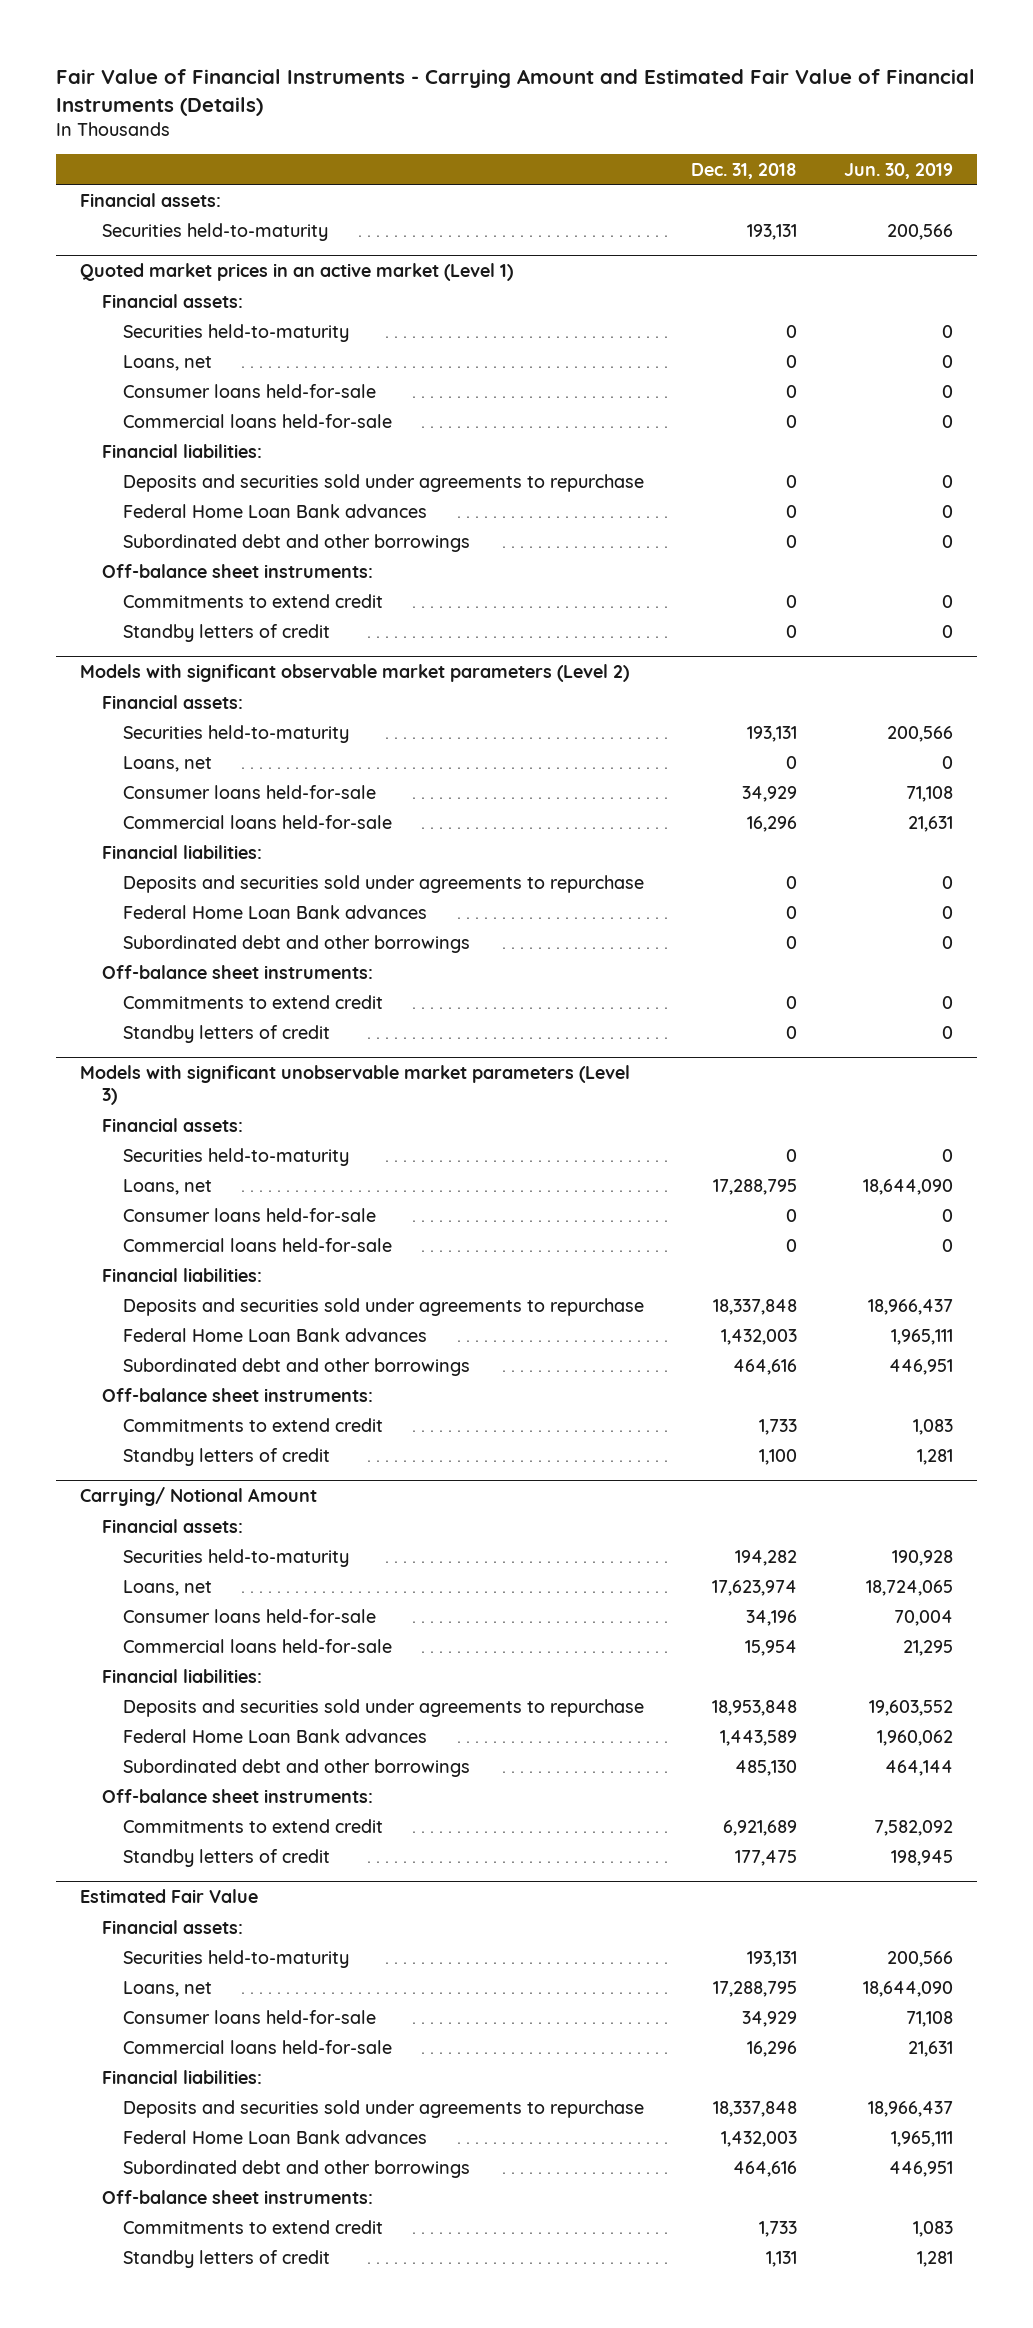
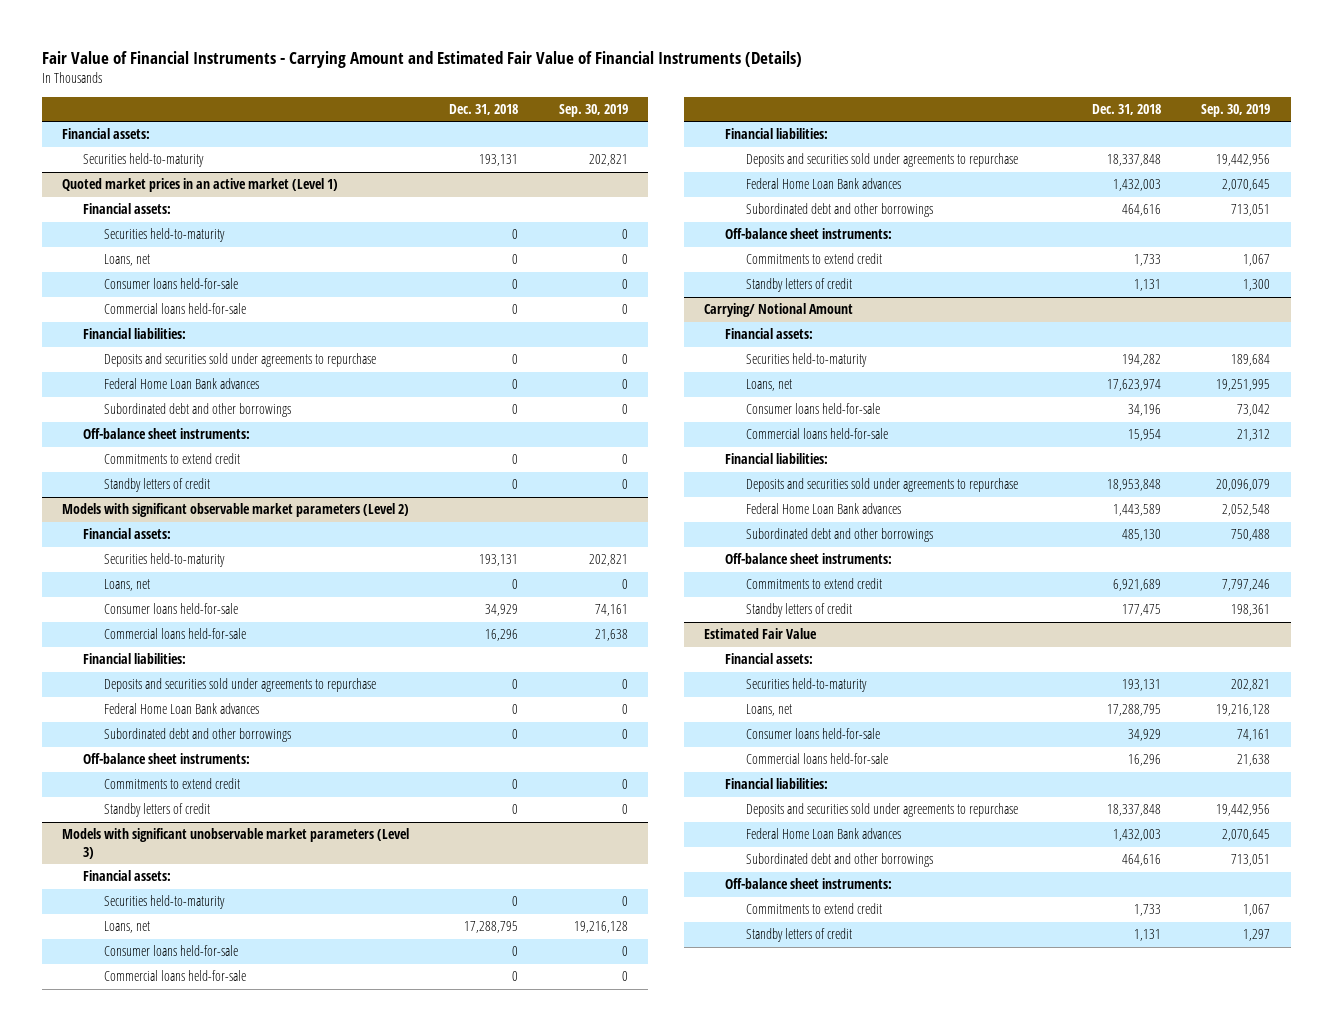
[844,162,954,179] Jun. 30, 2019 -> none
none -> [559,104,629,118] Sep. 30, 2019
[759,1448,798,1465] 1,100 -> [1133,279,1161,292] 1,131

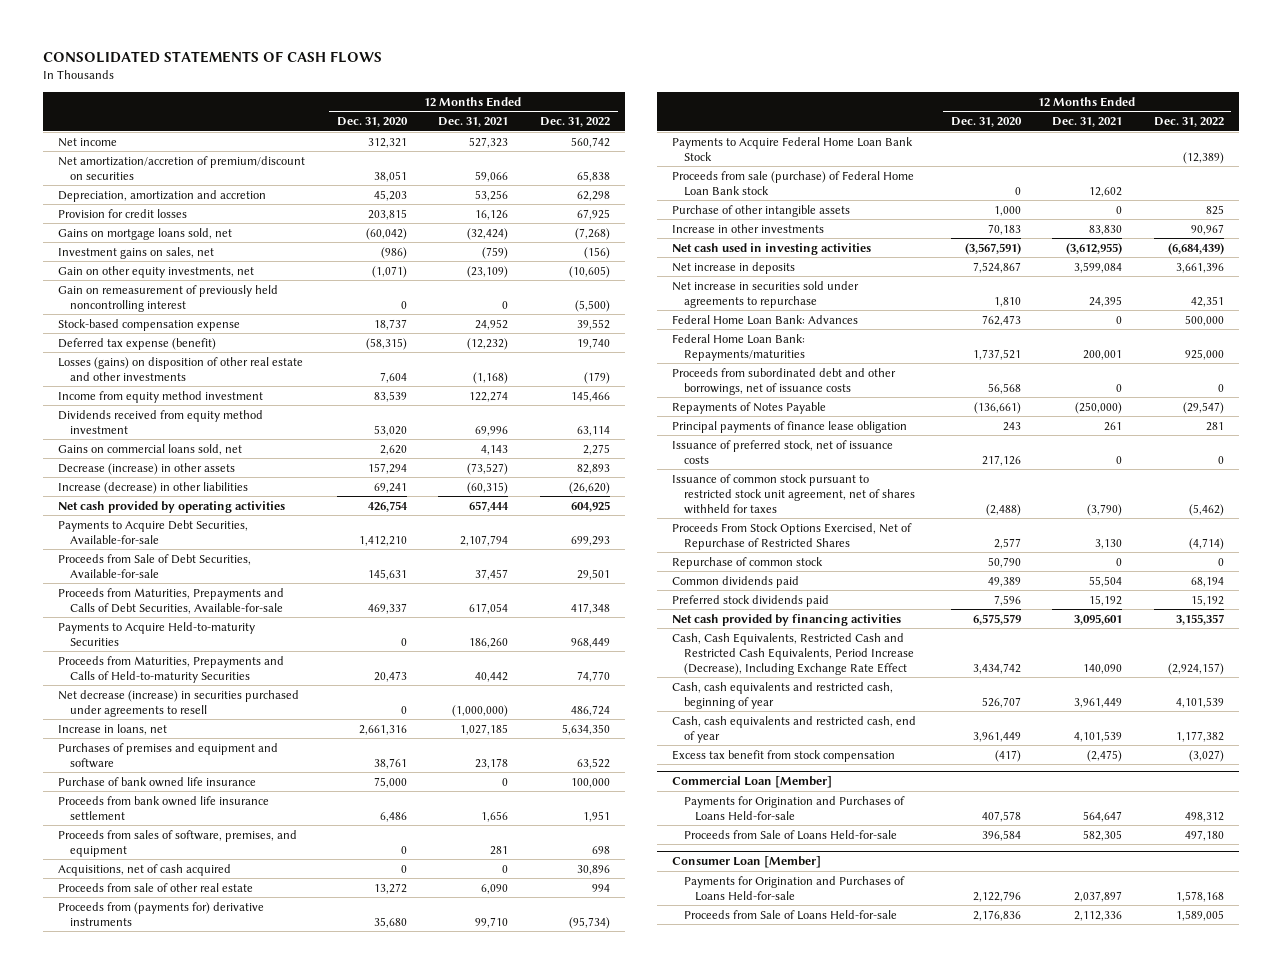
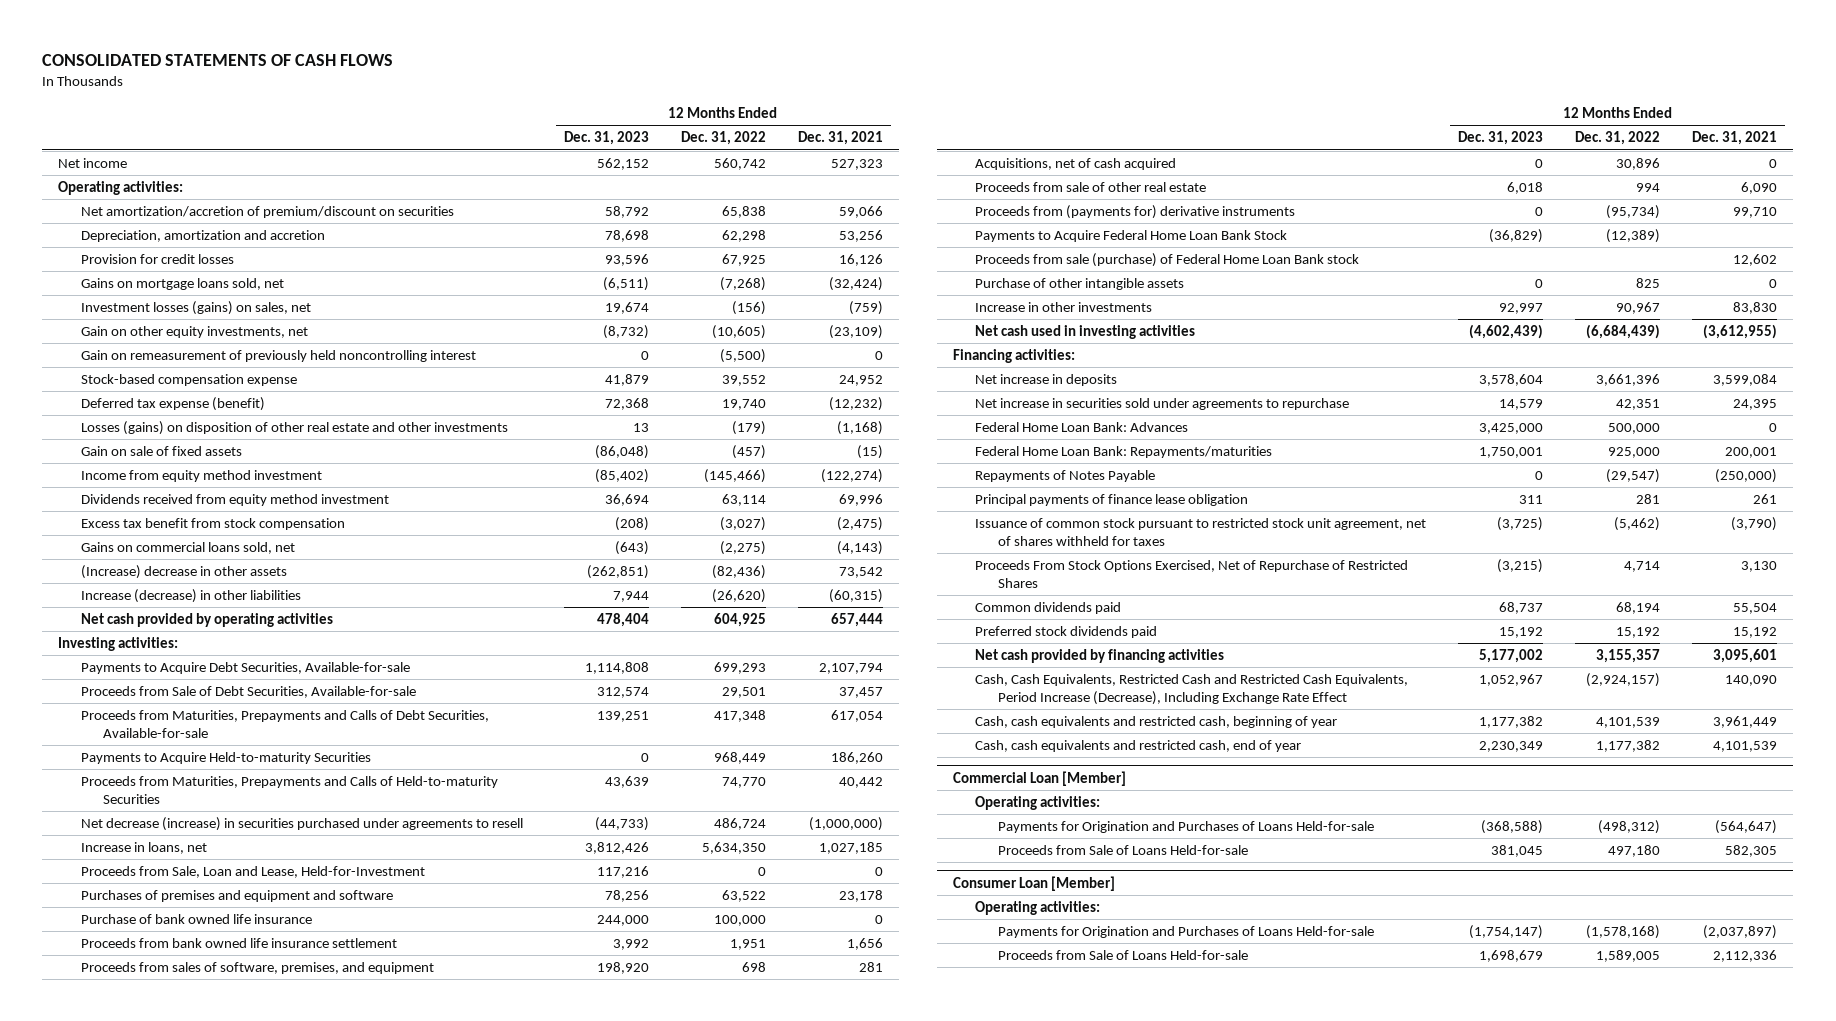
[336,117,408,128] Dec. 31, 2020 -> none
none -> [563,131,649,146] Dec. 31, 2023
none -> [58,181,184,196] Operating activities:
[58,246,215,259] Investment gains on sales, net -> [80,301,311,316] Investment losses (gains) on sales, net
none -> [80,446,242,457] Gain on sale of fixed assets
[469,390,509,402] 122,274 -> [820,469,883,484] (122,274)
[570,390,610,402] 145,466 -> [703,469,766,484] (145,466)
[672,749,896,762] Excess tax benefit from stock compensation -> [80,518,345,531] Excess tax benefit from stock compensation
[481,444,509,455] 4,143 -> [836,541,883,556] (4,143)
[582,443,610,455] 2,275 -> [719,541,766,556] (2,275)
[58,462,236,475] Decrease (increase) in other assets -> [80,565,287,580] (Increase) decrease in other assets
[467,462,509,475] (73,527) -> [838,567,883,579] 73,542
[576,463,610,474] 82,893 -> [711,565,766,580] (82,436)
none -> [58,637,179,652] Investing activities:
none -> [80,866,425,879] Proceeds from Sale, Loan and Lease, Held-for-Investment
none -> [952,349,1075,364] Financing activities:
[672,367,897,395] Proceeds from subordinated debt and other borrowings, net of issuance costs -> none
[672,439,894,464] Issuance of preferred stock, net of issuance costs -> none
[672,556,824,569] Repurchase of common stock -> none
[1188,537,1224,550] (4,714) -> [1624,561,1661,573] 4,714
none -> [975,796,1101,811] Operating activities:
[1083,810,1123,822] 564,647 -> [1715,820,1778,835] (564,647)
[1184,811,1224,822] 498,312 -> [1598,820,1661,835] (498,312)
none -> [975,901,1101,916] Operating activities:
[1074,890,1123,902] 2,037,897 -> [1703,925,1778,940] (2,037,897)
[1175,890,1224,902] 1,578,168 -> [1586,925,1661,940] (1,578,168)

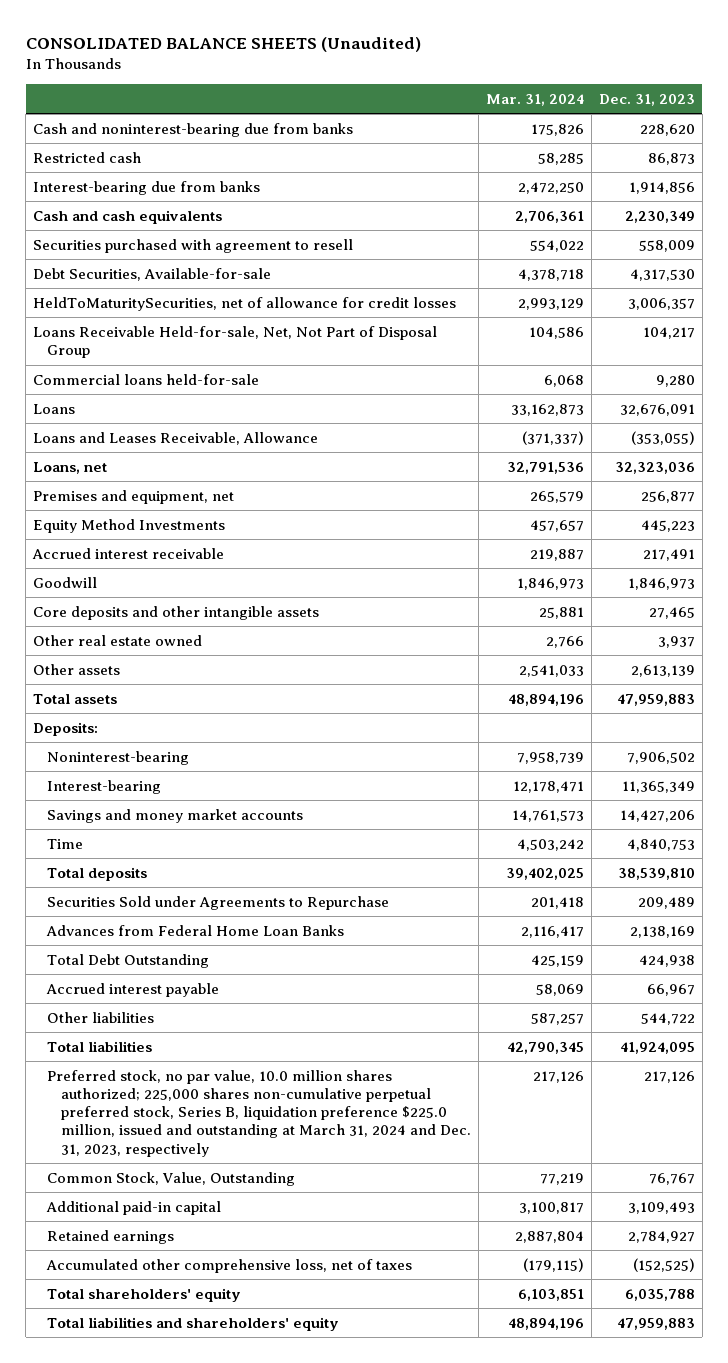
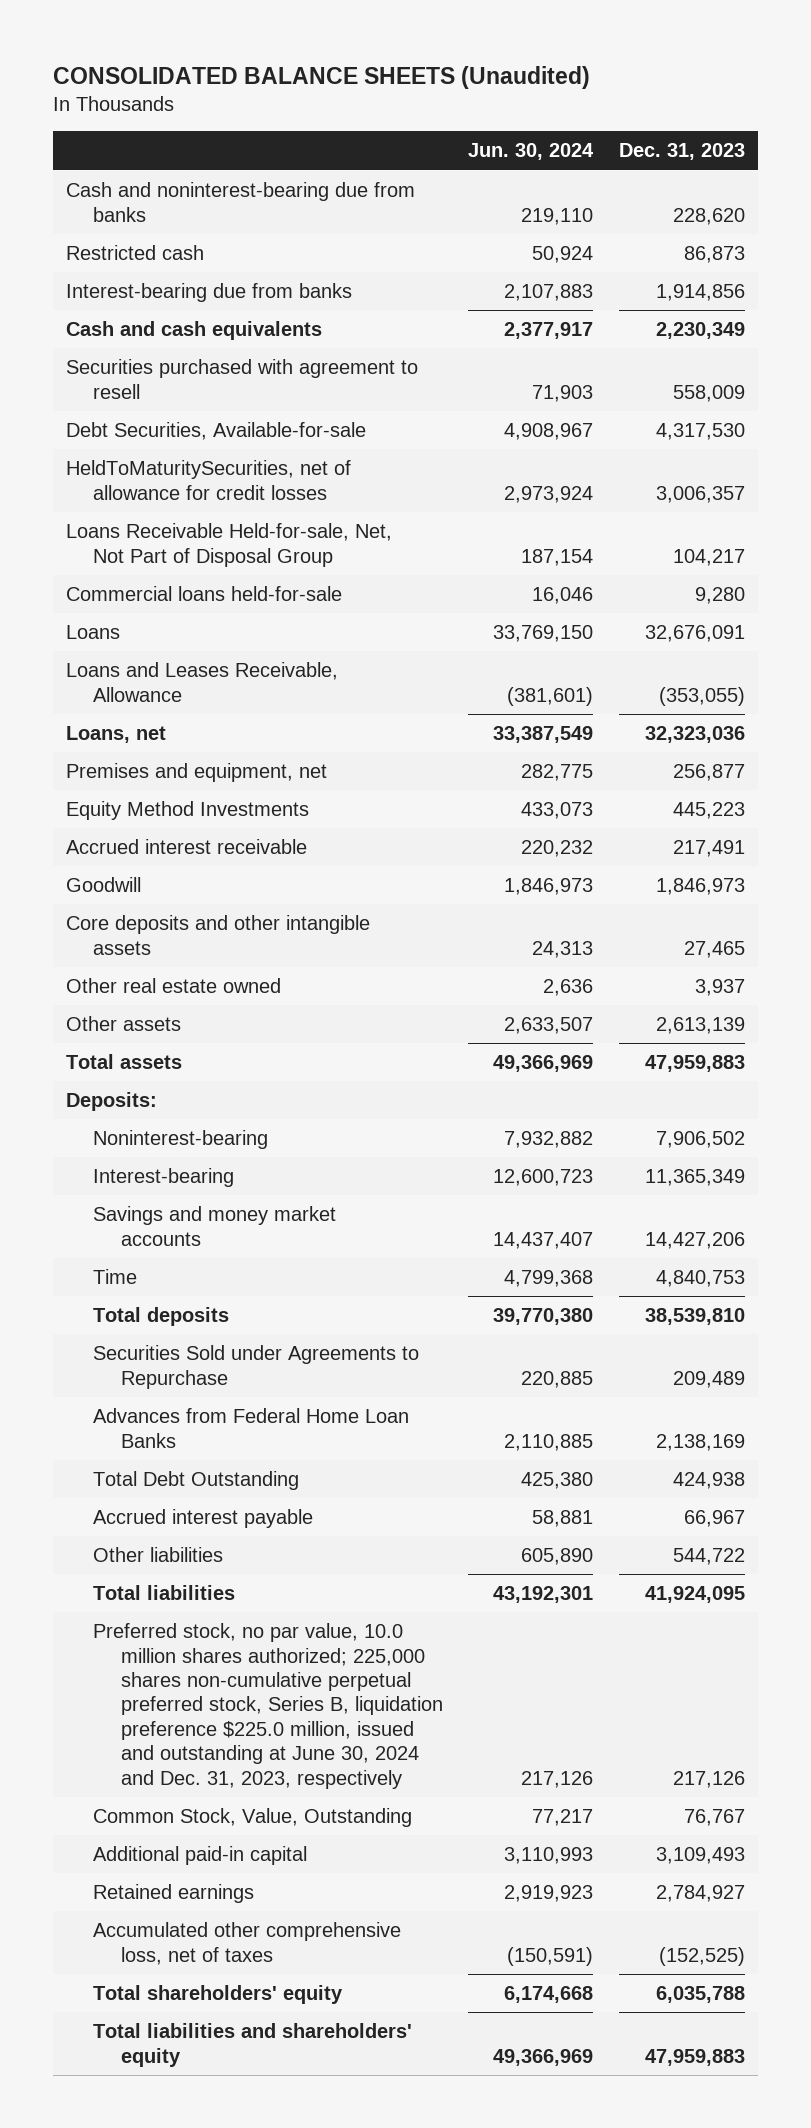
[485,93,584,106] Mar. 31, 2024 -> none
none -> [468,143,595,161] Jun. 30, 2024
[46,1069,471,1157] Preferred stock, no par value, 10.0 million shares authorized; 225,000 shares non-cumulative perpetual preferred stock, Series B, liquidation preference $225.0 million, issued and outstanding at March 31, 2024 and Dec. 31, 2023, respectively -> [93,1623,443,1789] Preferred stock, no par value, 10.0 million shares authorized; 225,000 shares non-cumulative perpetual preferred stock, Series B, liquidation preference $225.0 million, issued and outstanding at June 30, 2024 and Dec. 31, 2023, respectively

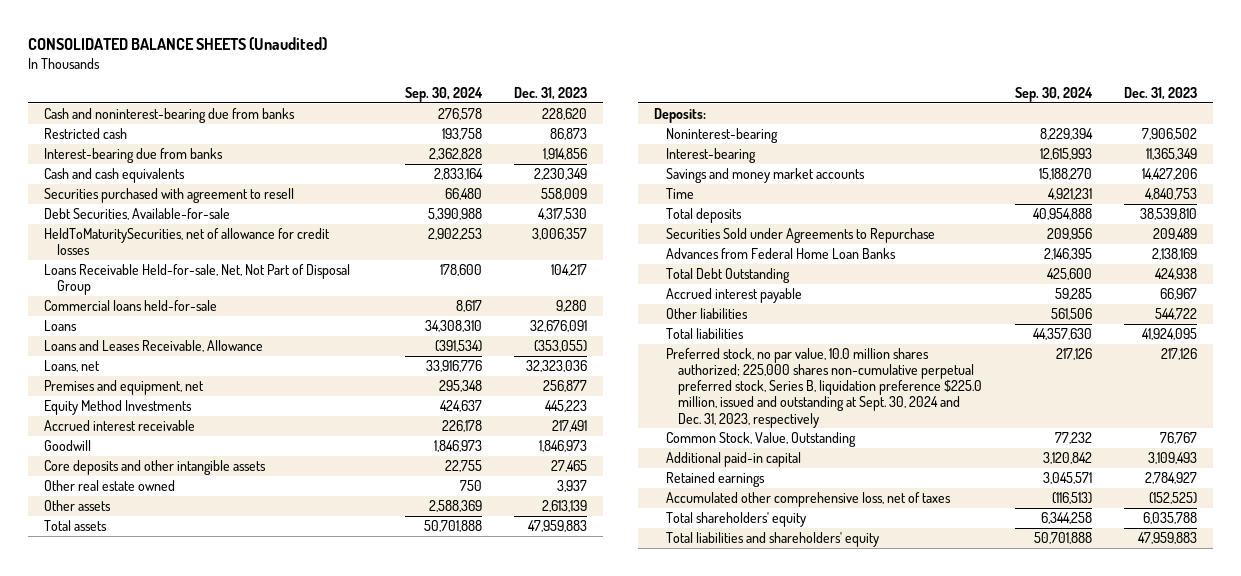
[468,143,595,161] Jun. 30, 2024 -> none
none -> [404,86,483,102] Sep. 30, 2024
[93,1623,443,1789] Preferred stock, no par value, 10.0 million shares authorized; 225,000 shares non-cumulative perpetual preferred stock, Series B, liquidation preference $225.0 million, issued and outstanding at June 30, 2024 and Dec. 31, 2023, respectively -> [666,347,983,428] Preferred stock, no par value, 10.0 million shares authorized; 225,000 shares non-cumulative perpetual preferred stock, Series B, liquidation preference $225.0 million, issued and outstanding at Sept. 30, 2024 and Dec. 31, 2023, respectively

